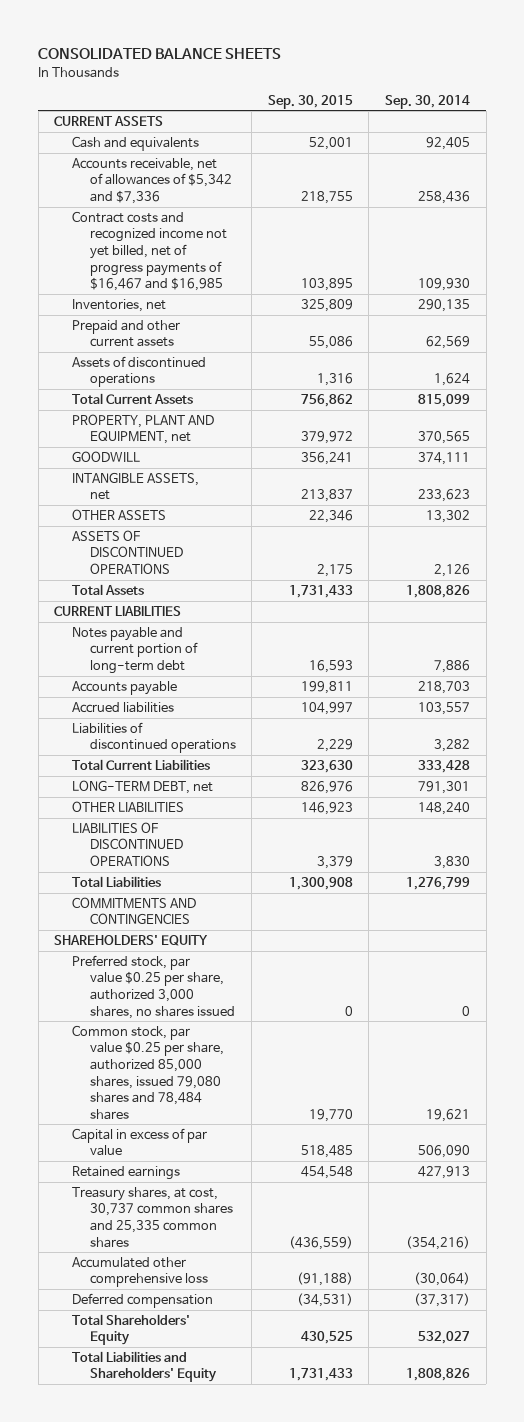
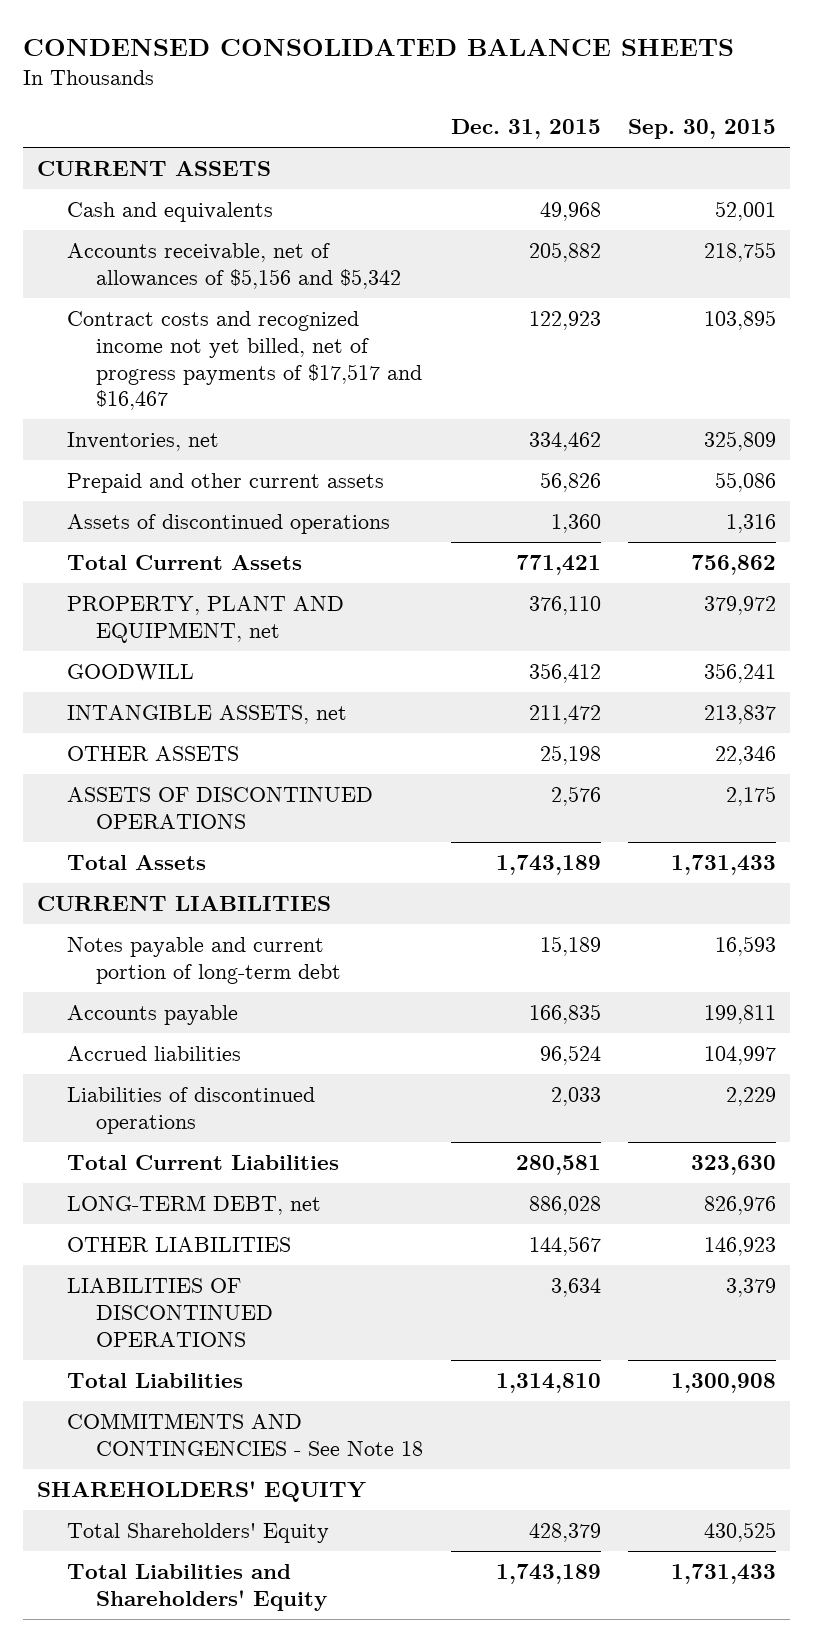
[38,47,282,59] CONSOLIDATED BALANCE SHEETS -> [23,39,735,57] CONDENSED CONSOLIDATED BALANCE SHEETS
[385,94,471,109] Sep. 30, 2014 -> none
none -> [450,119,601,140] Dec. 31, 2015
[72,157,232,205] Accounts receivable, net of allowances of $5,342 and $7,336 -> [66,242,402,289] Accounts receivable, net of allowances of $5,156 and $5,342
[72,210,227,292] Contract costs and recognized income not yet billed, net of progress payments of $16,467 and $16,985 -> [66,310,423,411] Contract costs and recognized income not yet billed, net of progress payments of $17,517 and $16,467
[72,896,197,925] COMMITMENTS AND CONTINGENCIES -> [66,1412,424,1456] COMMITMENTS AND CONTINGENCIES - See Note 18
[72,954,235,1019] Preferred stock, par value $0.25 per share, authorized 3,000 shares, no shares issued -> none
[72,1024,224,1120] Common stock, par value $0.25 per share, authorized 85,000 shares, issued 79,080 shares and 78,484 shares -> none
[72,1127,208,1157] Capital in excess of par value -> none
[72,1165,181,1180] Retained earnings -> none
[72,1186,233,1248] Treasury shares, at cost, 30,737 common shares and 25,335 common shares -> none
[72,1256,208,1288] Accumulated other comprehensive loss -> none
[72,1292,214,1308] Deferred compensation -> none

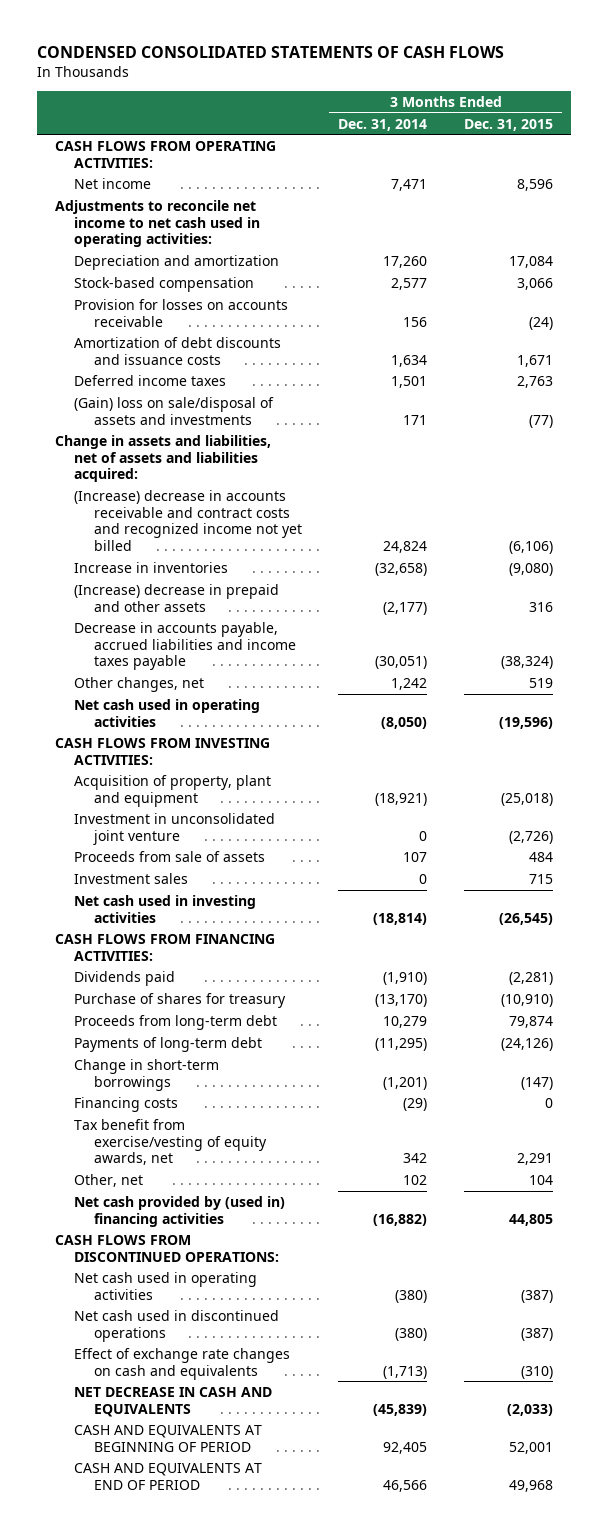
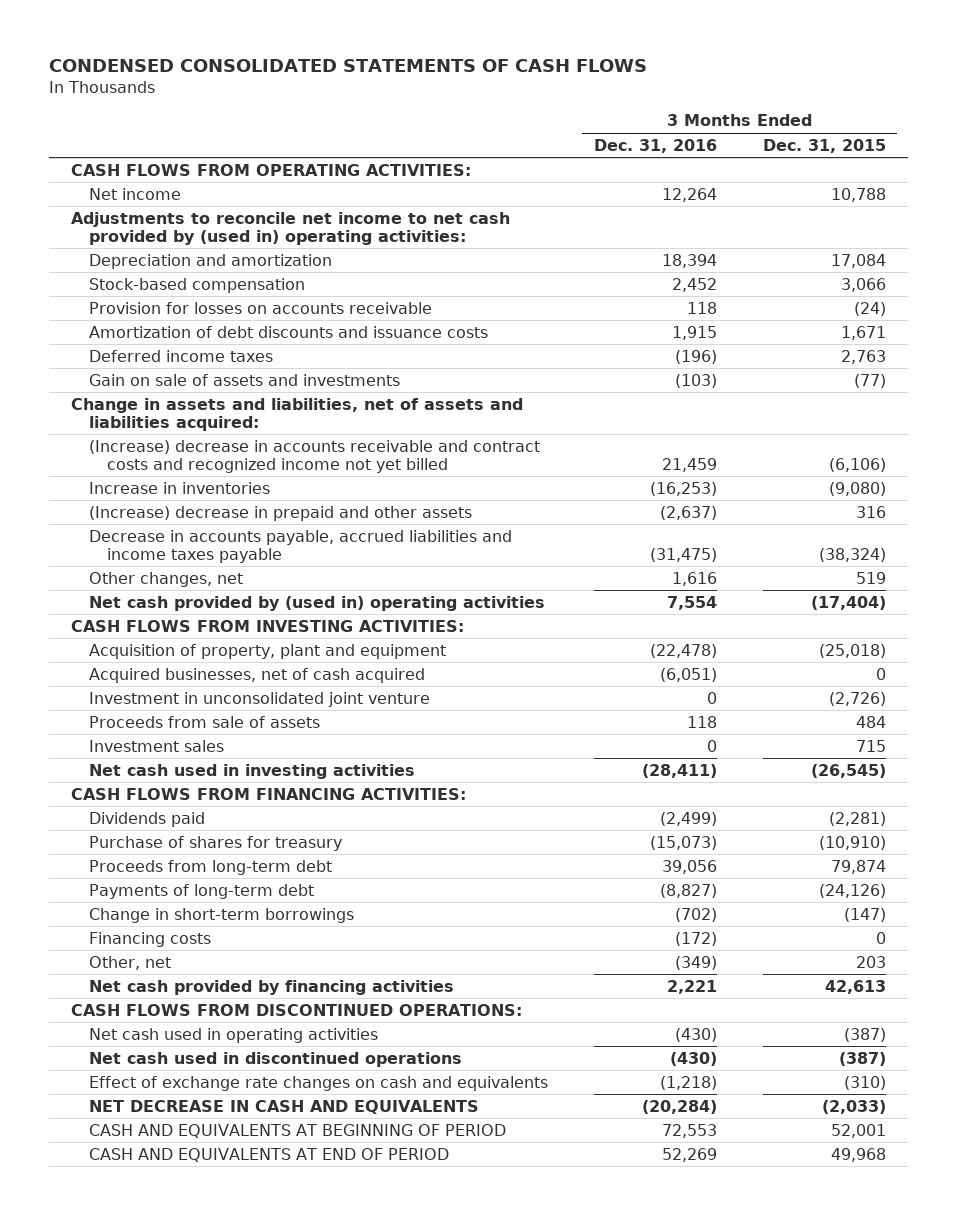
[338,118,428,131] Dec. 31, 2014 -> none
none -> [593,138,717,153] Dec. 31, 2016
[516,178,553,191] 8,596 -> [830,187,886,202] 10,788
[55,199,261,248] Adjustments to reconcile net income to net cash used in operating activities: -> [71,211,511,245] Adjustments to reconcile net income to net cash provided by (used in) operating activities:
[74,396,275,425] (Gain) loss on sale/disposal of assets and investments -> [89,373,401,386] Gain on sale of assets and investments
[74,698,261,727] Net cash used in operating activities -> [89,595,546,611] Net cash provided by (used in) operating activities
[498,716,553,729] (19,596) -> [810,595,886,610] (17,404)
none -> [89,667,426,683] Acquired businesses, net of cash acquired
[74,1118,267,1166] Tax benefit from exercise/vesting of equity awards, net -> none
[528,1174,553,1185] 104 -> [855,955,886,968] 203
[74,1195,286,1227] Net cash provided by (used in) financing activities -> [89,979,455,995] Net cash provided by financing activities
[508,1213,553,1226] 44,805 -> [824,979,886,994] 42,613

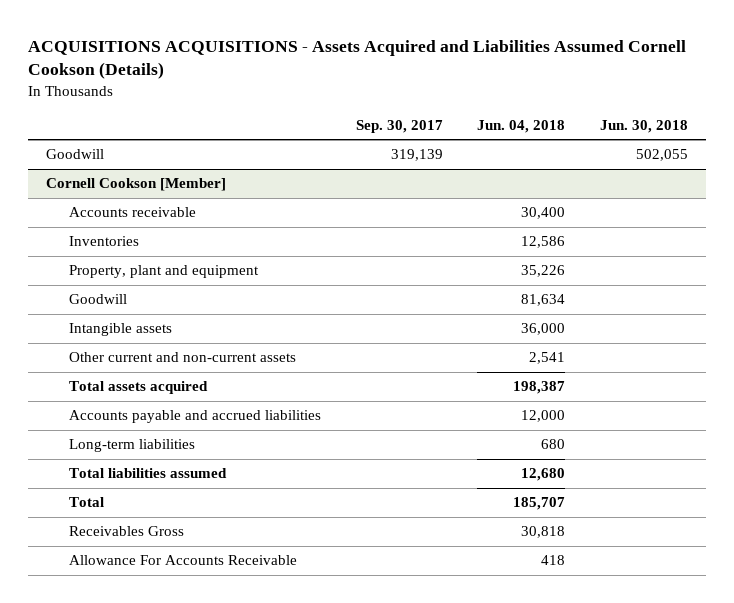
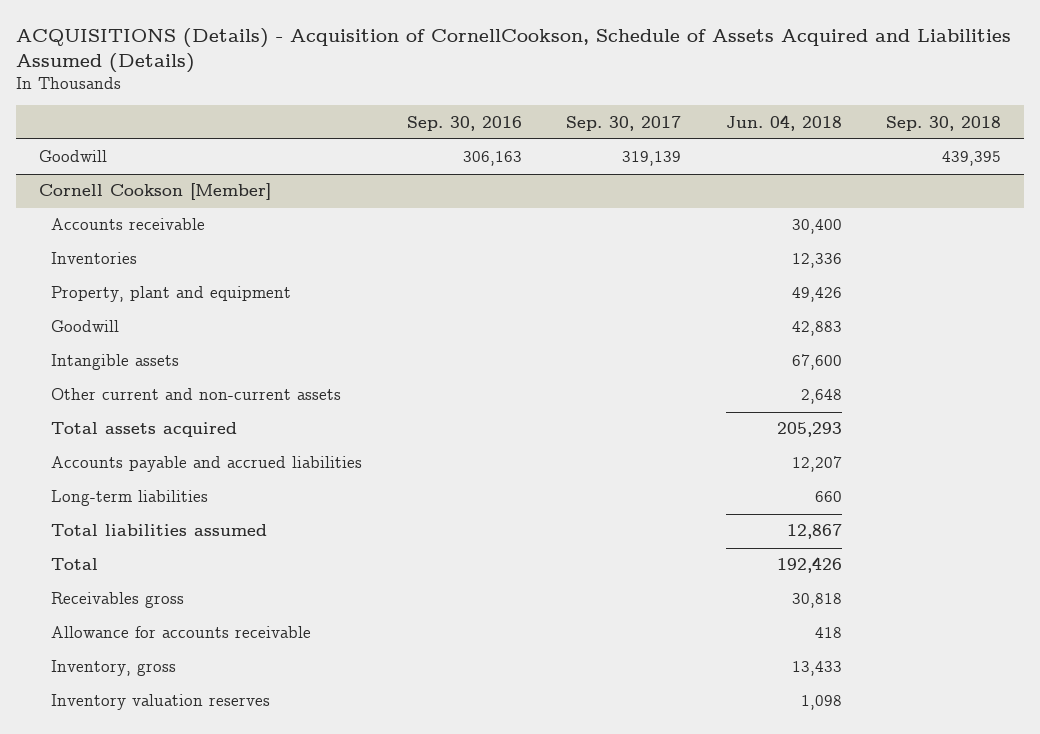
[28,39,687,80] ACQUISITIONS ACQUISITIONS - Assets Acquired and Liabilities Assumed Cornell Cookson (Details) -> [16,27,1012,74] ACQUISITIONS (Details) - Acquisition of CornellCookson, Schedule of Assets Acquired and Liabilities Assumed (Details)
[600,119,689,133] Jun. 30, 2018 -> none
none -> [406,115,522,131] Sep. 30, 2016
none -> [886,115,1002,131] Sep. 30, 2018
[521,236,566,249] 12,586 -> [791,253,842,269] 12,336
[521,265,566,278] 35,226 -> [791,287,842,303] 49,426
[521,294,566,307] 81,634 -> [791,321,842,337] 42,883
[521,323,566,336] 36,000 -> [791,354,842,371] 67,600
[529,352,566,365] 2,541 -> [800,389,842,405] 2,648
[513,381,566,395] 198,387 -> [776,422,842,438] 205,293
[521,410,566,423] 12,000 -> [791,456,842,473] 12,207
[541,439,566,450] 680 -> [814,491,842,503] 660
[521,468,566,482] 12,680 -> [786,524,842,540] 12,867
[513,497,566,511] 185,707 -> [776,557,842,574] 192,426
[68,526,184,537] Receivables Gross -> [51,592,185,609] Receivables gross
[68,555,297,566] Allowance For Accounts Receivable -> [51,626,312,639] Allowance for accounts receivable
none -> [51,660,177,677] Inventory, gross
none -> [51,694,271,711] Inventory valuation reserves

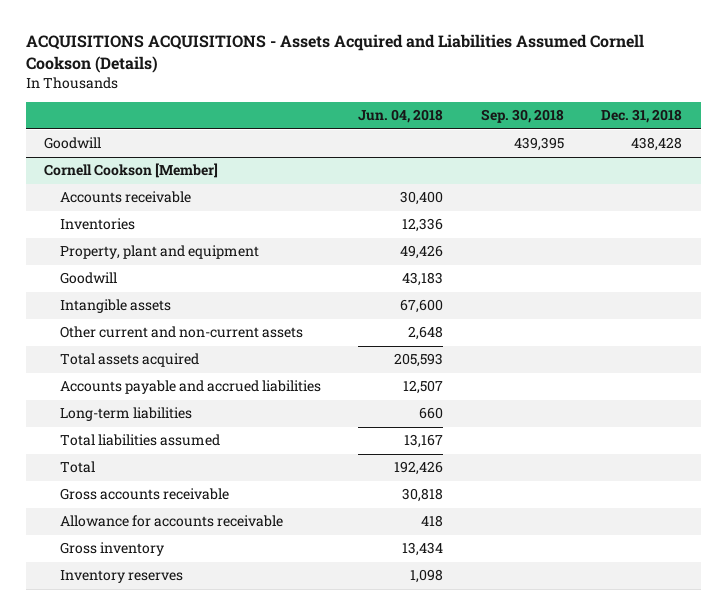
[16,27,1012,74] ACQUISITIONS (Details) - Acquisition of CornellCookson, Schedule of Assets Acquired and Liabilities Assumed (Details) -> [25,34,644,74] ACQUISITIONS ACQUISITIONS - Assets Acquired and Liabilities Assumed Cornell Cookson (Details)
[406,115,522,131] Sep. 30, 2016 -> none
[566,115,682,131] Sep. 30, 2017 -> none
none -> [600,109,682,124] Dec. 31, 2018
[791,321,842,337] 42,883 -> [402,272,444,287] 43,183
[776,422,842,438] 205,293 -> [394,353,444,368] 205,593
[791,456,842,473] 12,207 -> [403,380,444,395] 12,507
[786,524,842,540] 12,867 -> [404,434,444,449] 13,167
[51,592,185,609] Receivables gross -> [60,488,230,501] Gross accounts receivable
[51,660,177,677] Inventory, gross -> [60,542,165,557] Gross inventory
[791,661,842,677] 13,433 -> [402,542,444,557] 13,434
[51,694,271,711] Inventory valuation reserves -> [60,570,184,584] Inventory reserves

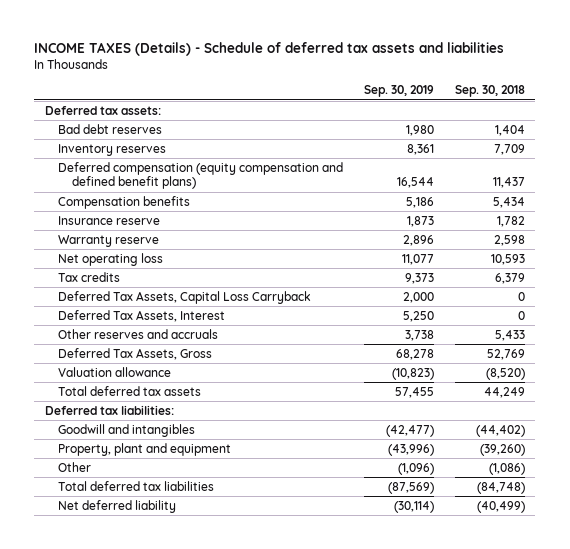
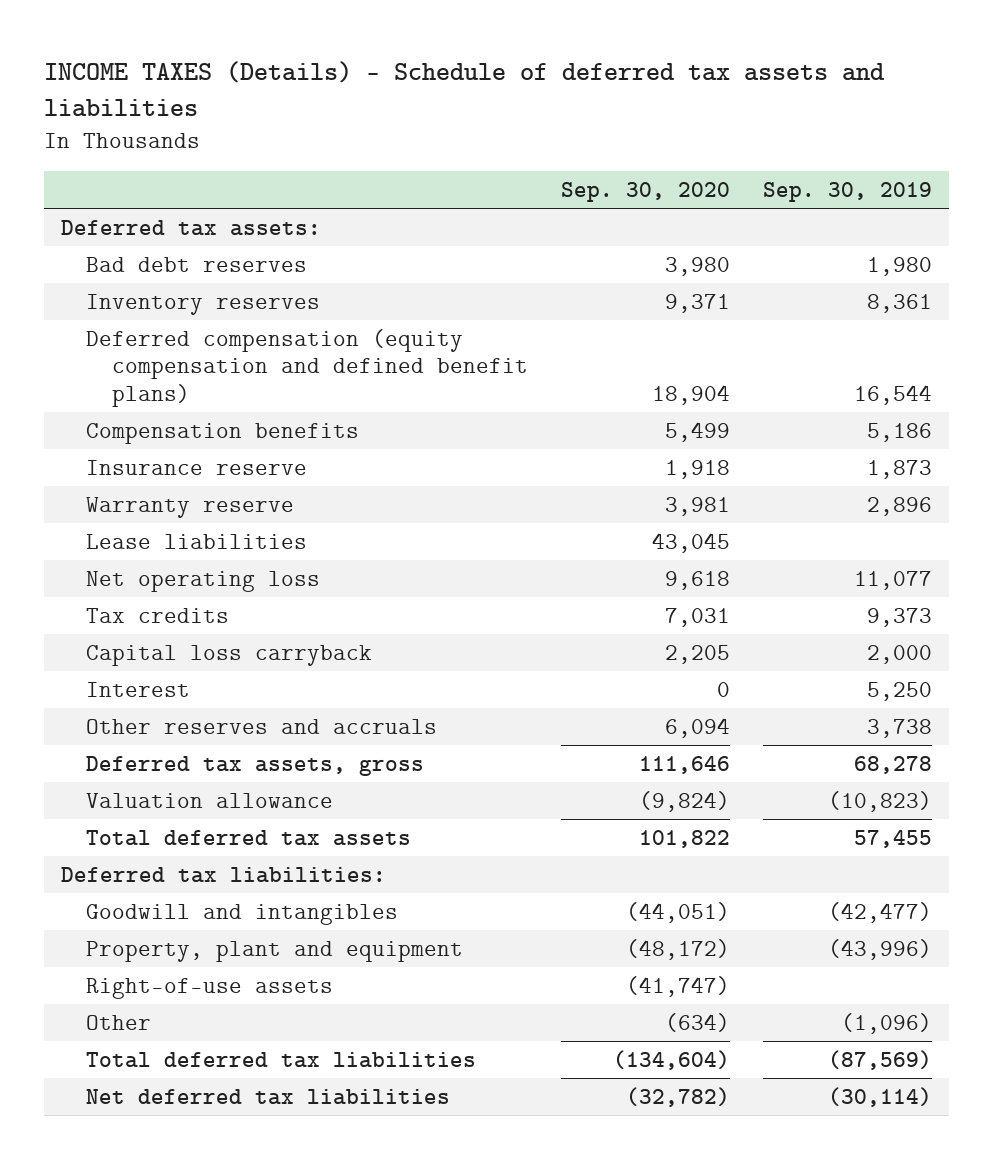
[454,85,525,98] Sep. 30, 2018 -> none
none -> [560,181,730,202] Sep. 30, 2020
none -> [86,533,308,549] Lease liabilities
[58,290,312,304] Deferred Tax Assets, Capital Loss Carryback -> [86,644,373,666] Capital loss carryback
[58,309,226,322] Deferred Tax Assets, Interest -> [86,681,191,697] Interest
[58,347,213,360] Deferred Tax Assets, Gross -> [86,755,425,776] Deferred tax assets, gross
none -> [86,977,334,999] Right-of-use assets
[58,499,177,513] Net deferred liability -> [86,1088,451,1105] Net deferred tax liabilities

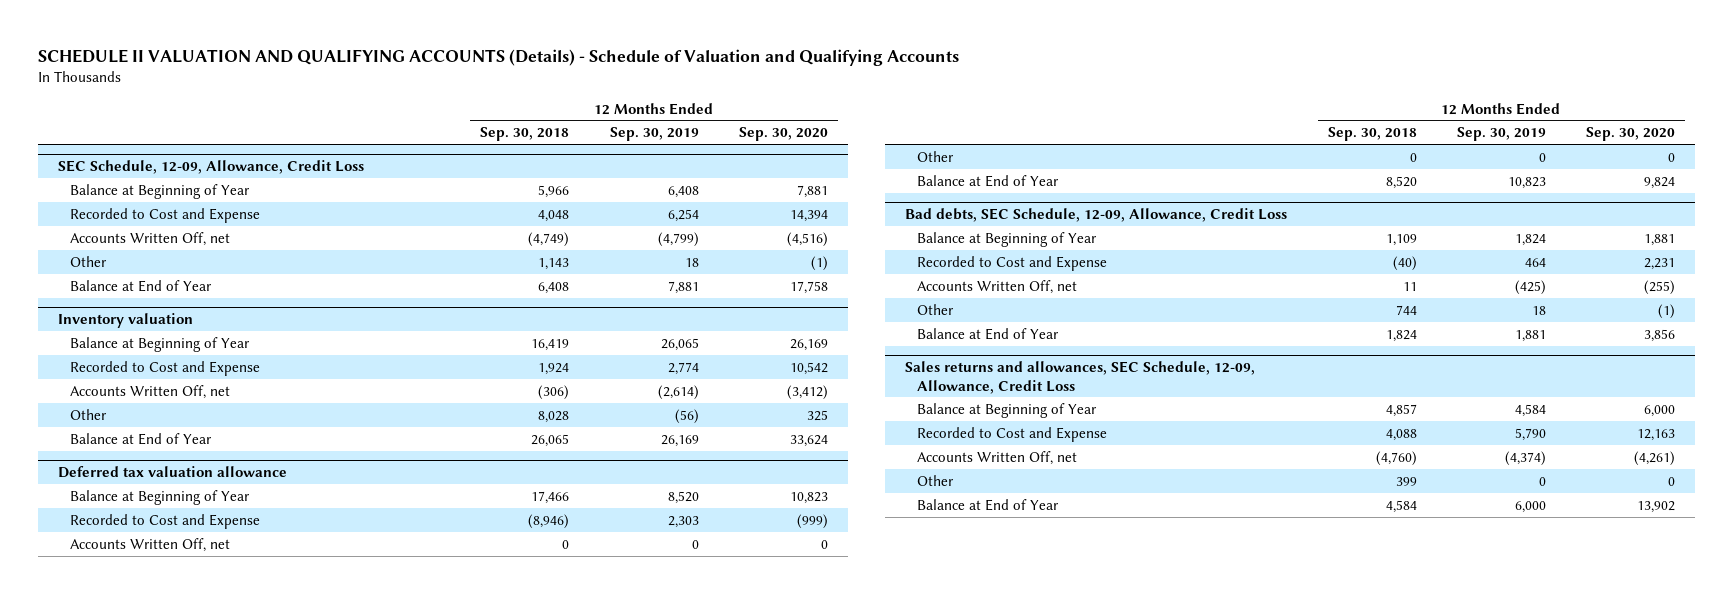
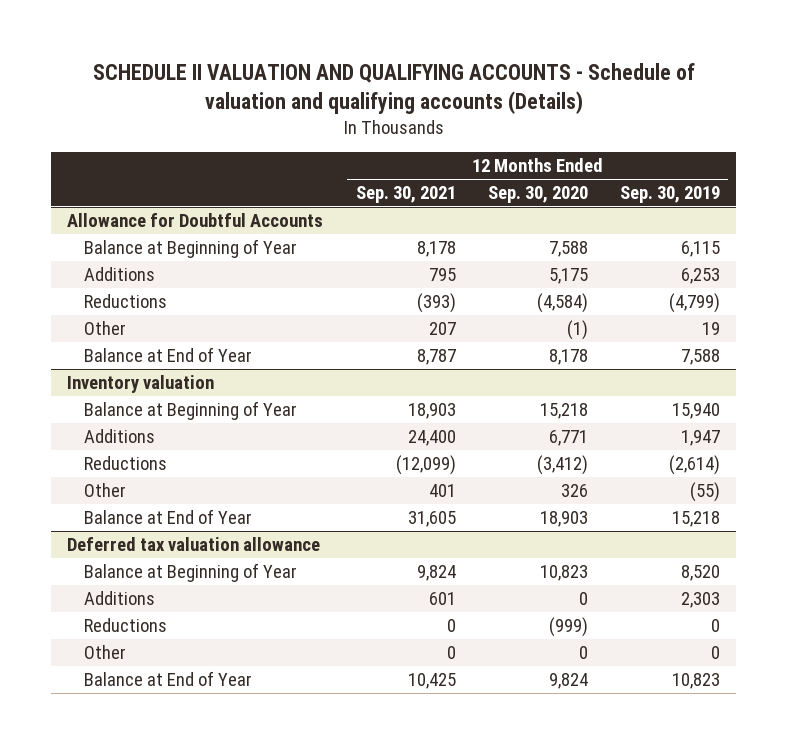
[38,48,960,66] SCHEDULE II VALUATION AND QUALIFYING ACCOUNTS (Details) - Schedule of Valuation and Qualifying Accounts -> [92,62,695,114] SCHEDULE II VALUATION AND QUALIFYING ACCOUNTS - Schedule of valuation and qualifying accounts (Details)
[480,127,570,142] Sep. 30, 2018 -> none
none -> [355,186,456,204] Sep. 30, 2021
[69,207,260,223] Recorded to Cost and Expense -> none
[69,231,230,246] Accounts Written Off, net -> none
[58,159,365,174] SEC Schedule, 12-09, Allowance, Credit Loss -> [67,212,324,227] Allowance for Doubtful Accounts
[667,185,699,198] 6,408 -> [681,240,721,257] 6,115
[796,184,828,198] 7,881 -> [548,240,588,257] 7,588
none -> [83,266,155,281] Additions
none -> [83,293,167,308] Reductions
[684,257,699,267] 18 -> [702,321,721,335] 19
[667,280,699,294] 7,881 -> [681,348,721,365] 7,588
[789,280,828,294] 17,758 -> [548,348,588,365] 8,178
[69,360,260,376] Recorded to Cost and Expense -> none
[660,337,699,351] 26,065 -> [672,402,721,419] 15,940
[789,338,828,351] 26,169 -> [539,402,588,419] 15,218
none -> [83,428,155,443] Additions
[69,384,230,399] Accounts Written Off, net -> [83,455,167,470] Reductions
[674,408,699,424] (56) -> [690,481,721,502] (55)
[806,409,828,421] 325 -> [560,483,588,497] 326
[660,434,699,447] 26,169 -> [672,510,721,527] 15,218
[789,434,828,447] 33,624 -> [539,510,588,527] 18,903
[69,513,260,529] Recorded to Cost and Expense -> none
[69,537,230,552] Accounts Written Off, net -> none
none -> [83,590,155,605] Additions
none -> [83,617,167,632] Reductions
[905,207,1288,222] Bad debts, SEC Schedule, 12-09, Allowance, Credit Loss -> none
[916,231,1097,247] Balance at Beginning of Year -> none
[916,255,1107,271] Recorded to Cost and Expense -> none
[916,279,1077,294] Accounts Written Off, net -> none
[916,303,954,315] Other -> none
[916,327,1059,340] Balance at End of Year -> none
[905,360,1256,394] Sales returns and allowances, SEC Schedule, 12-09, Allowance, Credit Loss -> none
[916,402,1097,418] Balance at Beginning of Year -> none
[916,426,1107,442] Recorded to Cost and Expense -> none
[916,450,1077,465] Accounts Written Off, net -> none
[916,474,954,486] Other -> none
[916,498,1059,511] Balance at End of Year -> none

